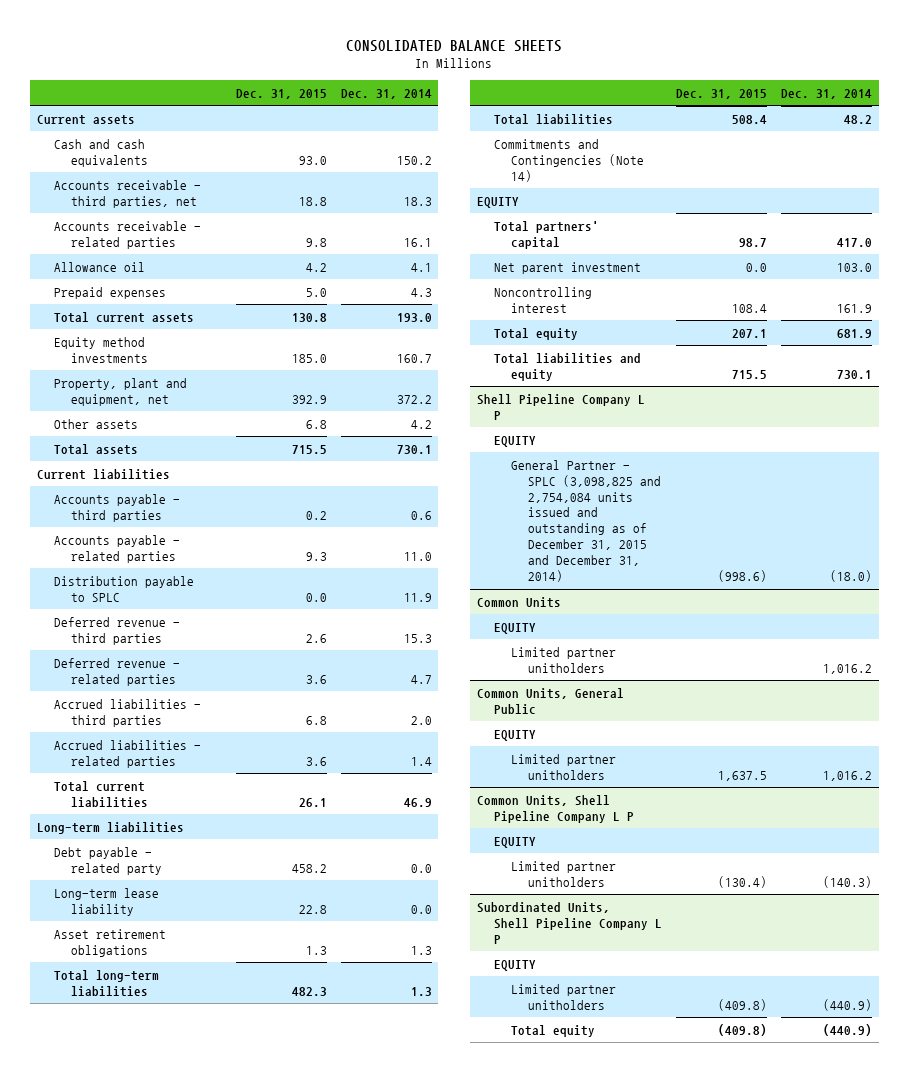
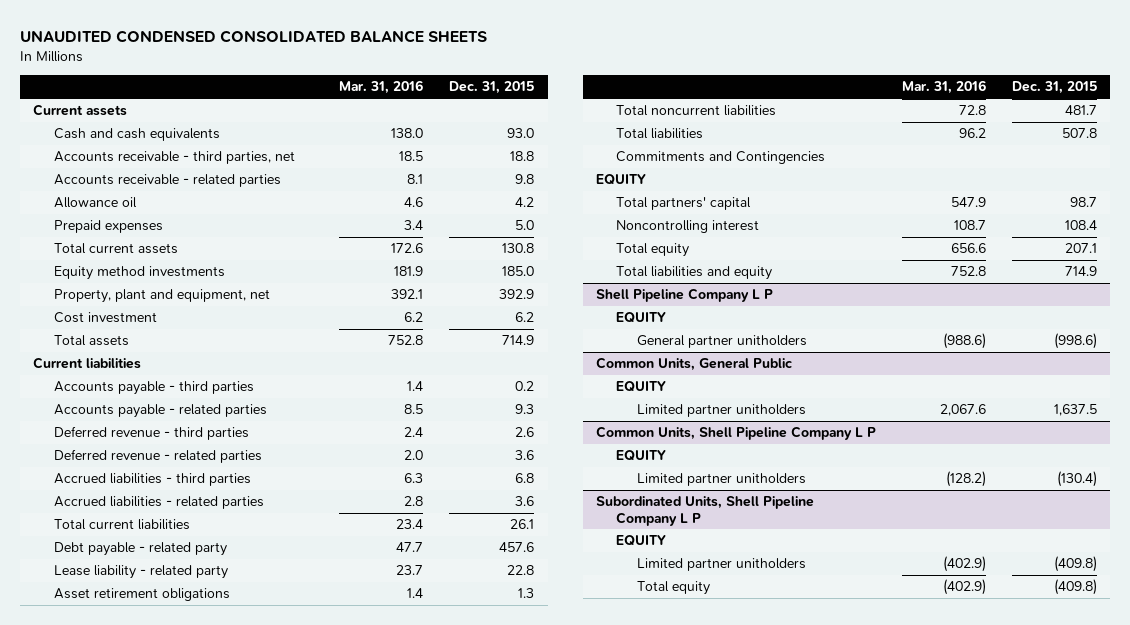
[346,40,563,53] CONSOLIDATED BALANCE SHEETS -> [20,29,488,43] UNAUDITED CONDENSED CONSOLIDATED BALANCE SHEETS
[340,88,432,99] Dec. 31, 2014 -> none
none -> [339,80,424,95] Mar. 31, 2016
[54,418,139,429] Other assets -> none
none -> [53,312,157,324] Cost investment
[291,444,327,454] 715.5 -> [502,335,535,346] 714.9
[54,575,195,602] Distribution payable to SPLC -> none
[37,821,185,834] Long-term liabilities -> none
[291,863,327,873] 458.2 -> [499,542,535,553] 457.6
[54,887,160,916] Long-term lease liability -> [53,565,228,580] Lease liability - related party
[54,969,160,997] Total long-term liabilities -> [616,105,777,117] Total noncurrent liabilities
[291,986,327,996] 482.3 -> [1065,105,1098,116] 481.7
[732,114,768,124] 508.4 -> [1062,128,1098,139] 507.8
[494,138,645,182] Commitments and Contingencies (Note 14) -> [616,151,826,165] Commitments and Contingencies
[494,261,642,274] Net parent investment -> none
[732,369,768,379] 715.5 -> [1065,266,1098,277] 714.9
[477,596,562,608] Common Units -> none
[494,622,537,634] EQUITY -> none
[511,646,617,673] Limited partner unitholders -> none
[511,459,662,583] General Partner - SPLC (3,098,825 and 2,754,084 units issued and outstanding as of December 31, 2015 and December 31, 2014) -> [636,335,807,349] General partner unitholders

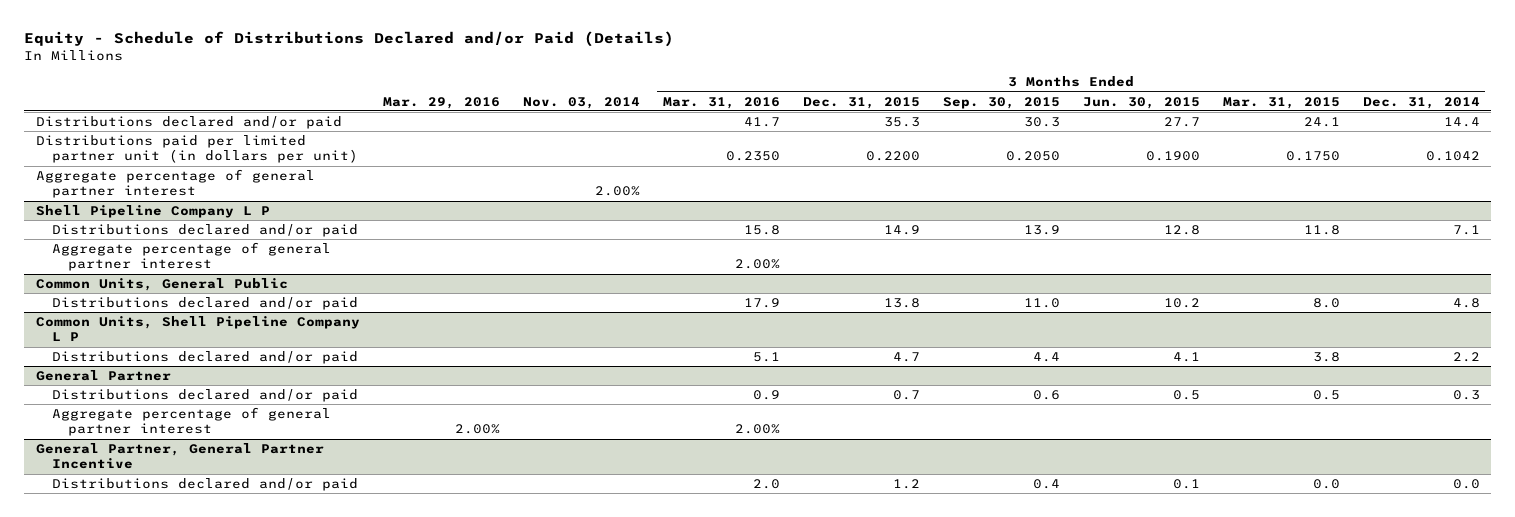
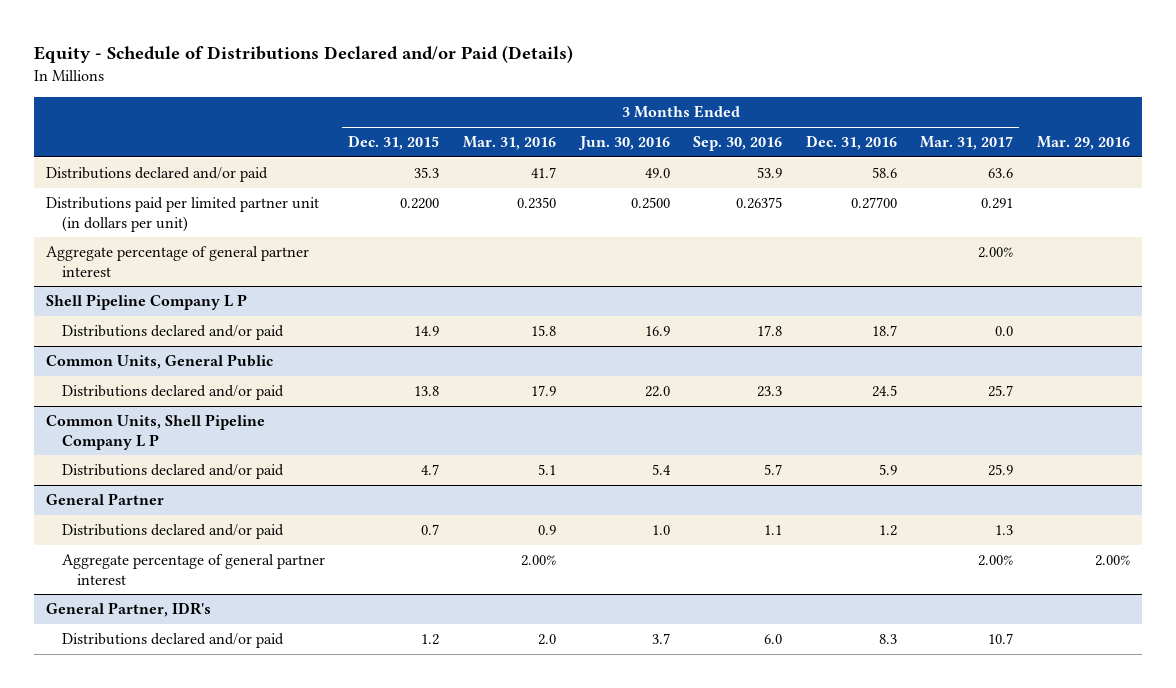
[522,96,640,109] Nov. 03, 2014 -> none
[942,96,1060,109] Sep. 30, 2015 -> none
[1082,96,1200,109] Jun. 30, 2015 -> none
[1222,96,1340,109] Mar. 31, 2015 -> none
[1362,96,1480,109] Dec. 31, 2014 -> none
none -> [577,136,670,151] Jun. 30, 2016
none -> [693,136,783,152] Sep. 30, 2016
none -> [805,135,897,151] Dec. 31, 2016
none -> [920,136,1014,151] Mar. 31, 2017
[51,241,331,272] Aggregate percentage of general partner interest -> none
[35,442,324,470] General Partner, General Partner Incentive -> none
none -> [46,602,212,618] General Partner, IDR's

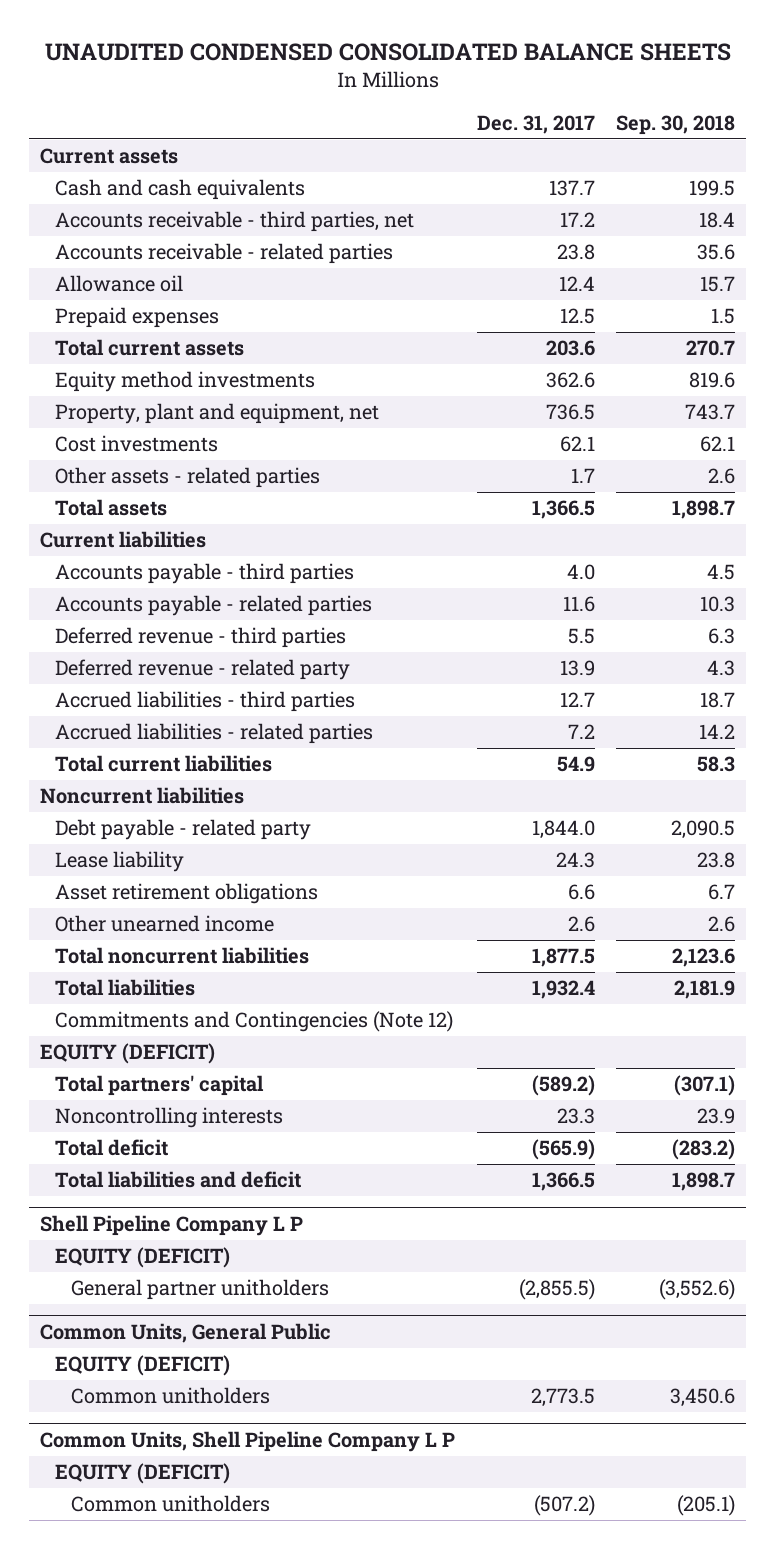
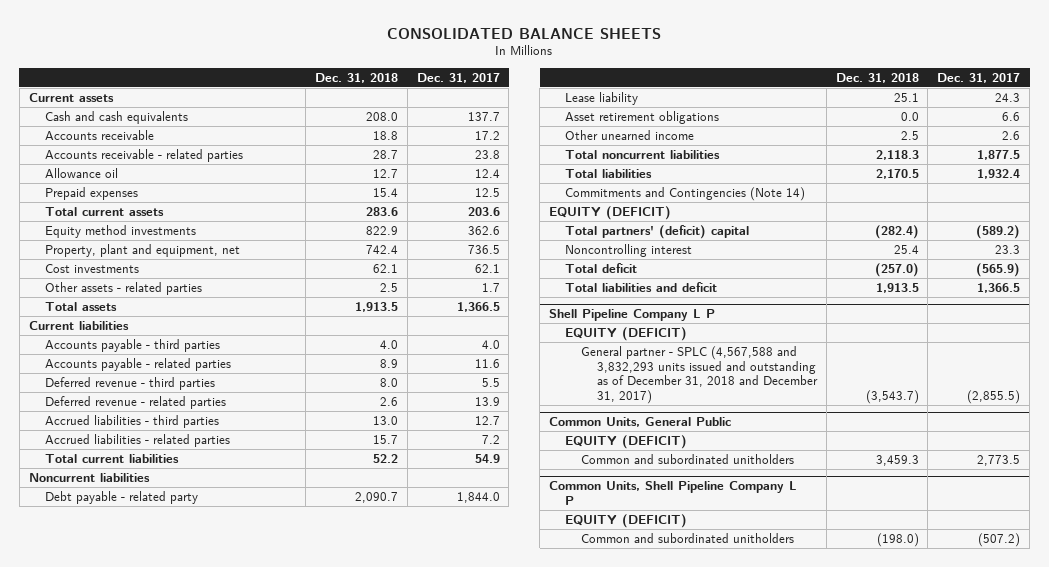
[44,42,731,61] UNAUDITED CONDENSED CONSOLIDATED BALANCE SHEETS -> [387,27,662,39] CONSOLIDATED BALANCE SHEETS
[616,115,736,136] Sep. 30, 2018 -> none
none -> [314,72,398,83] Dec. 31, 2018
[55,211,415,233] Accounts receivable - third parties, net -> [44,129,154,140] Accounts receivable
[55,659,351,681] Deferred revenue - related party -> [44,395,226,409] Deferred revenue - related parties
[55,1011,454,1033] Commitments and Contingencies (Note 12) -> [565,186,806,201] Commitments and Contingencies (Note 14)
[55,1075,265,1097] Total partners' capital -> [565,224,750,239] Total partners' (deficit) capital
[55,1107,284,1129] Noncontrolling interests -> [565,243,693,257] Noncontrolling interest
[70,1279,329,1301] General partner unitholders -> [581,345,818,405] General partner - SPLC (4,567,588 and 3,832,293 units issued and outstanding as of December 31, 2018 and December 31, 2017)
[70,1387,270,1405] Common unitholders -> [581,453,795,464] Common and subordinated unitholders
[70,1495,270,1513] Common unitholders -> [581,532,795,543] Common and subordinated unitholders

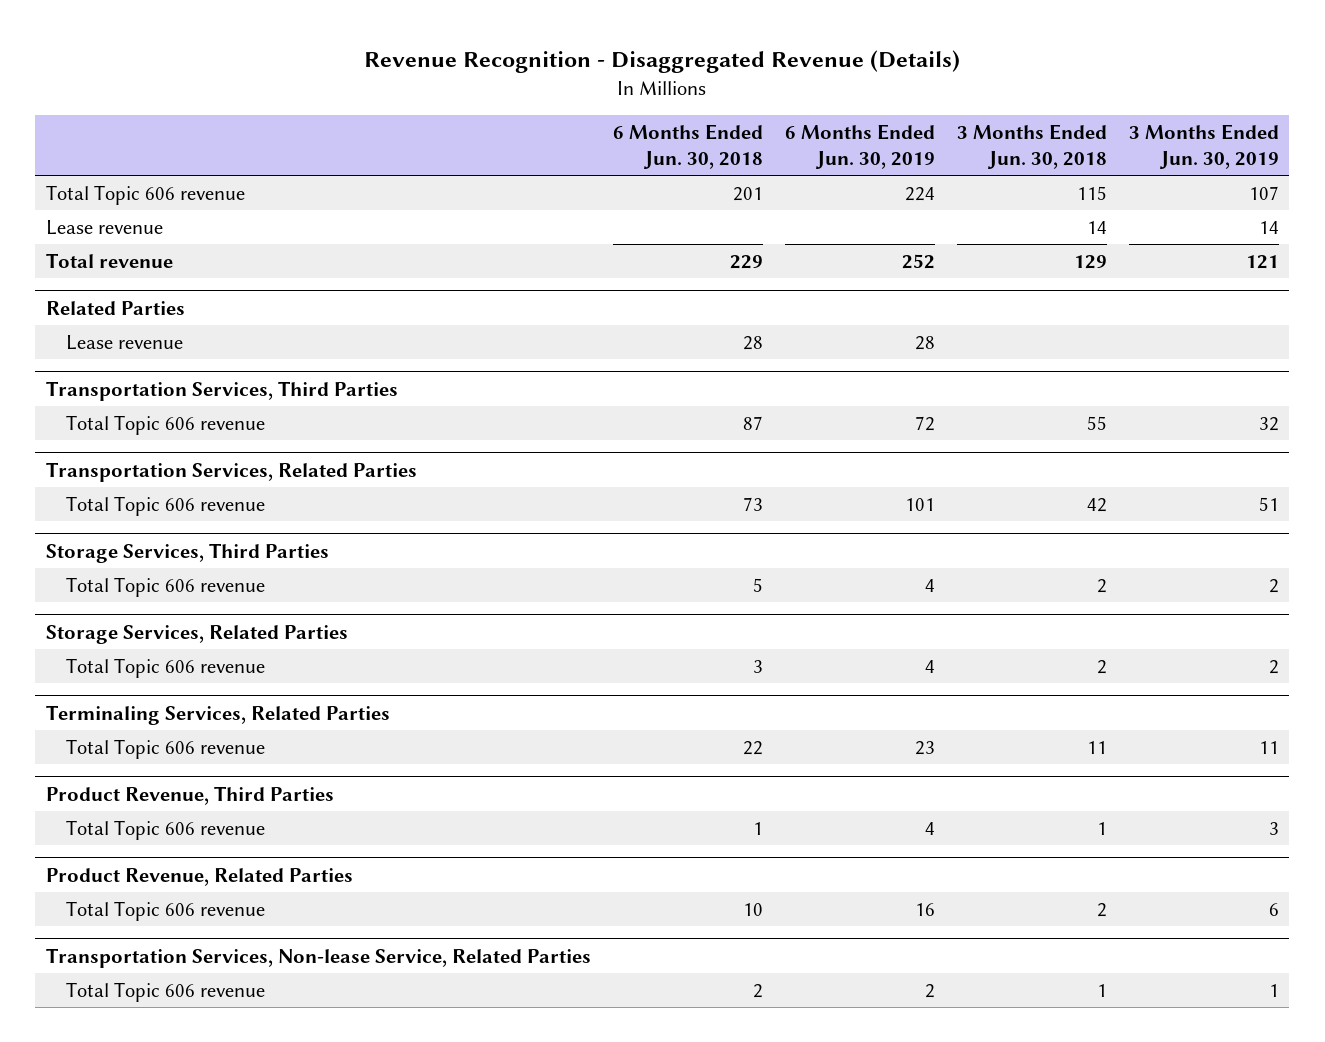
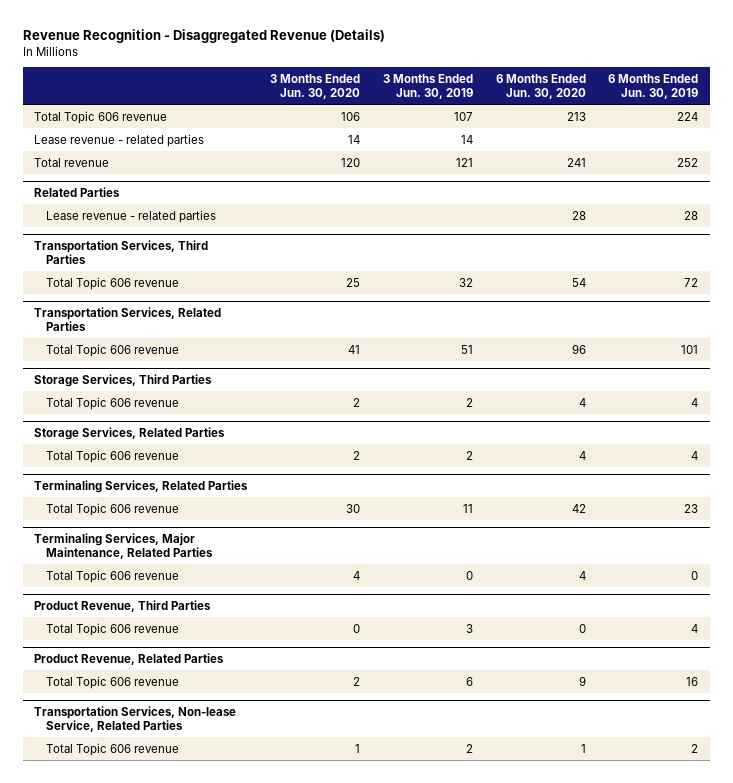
[613,123,764,169] 6 Months Ended Jun. 30, 2018 -> none
[956,123,1107,169] 3 Months Ended Jun. 30, 2018 -> none
none -> [270,73,361,99] 3 Months Ended Jun. 30, 2020
none -> [495,73,586,99] 6 Months Ended Jun. 30, 2020
[46,219,164,235] Lease revenue -> [34,133,205,147] Lease revenue - related parties
[66,334,184,350] Lease revenue -> [46,209,217,223] Lease revenue - related parties
none -> [34,532,214,559] Terminaling Services, Major Maintenance, Related Parties
none -> [46,569,180,583] Total Topic 606 revenue
[1268,983,1279,997] 1 -> [465,743,473,753] 2

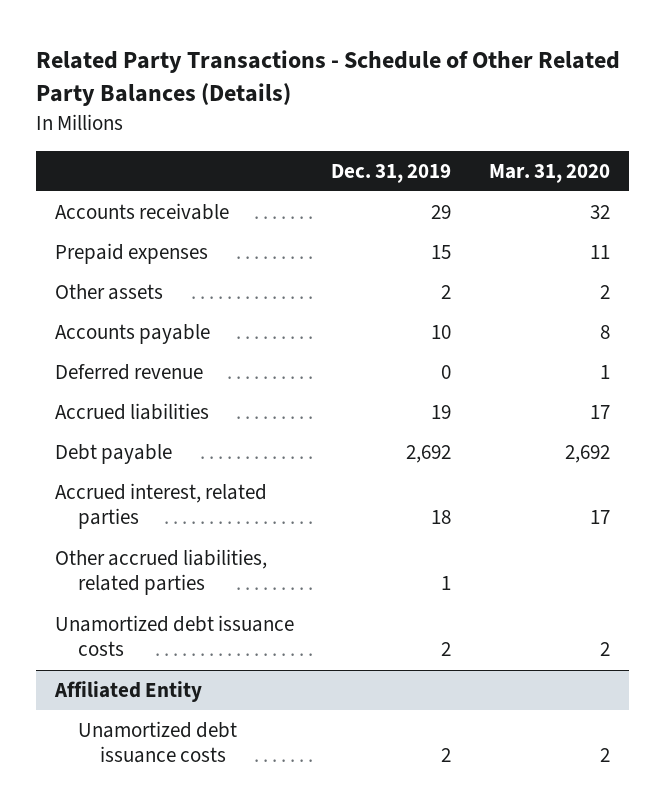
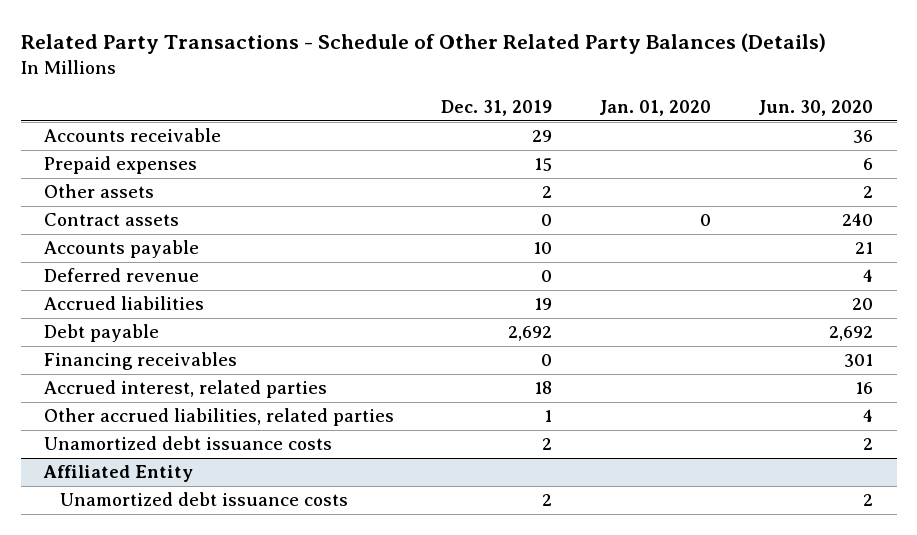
[489,163,611,183] Mar. 31, 2020 -> none
none -> [599,99,712,116] Jan. 01, 2020
none -> [758,99,874,116] Jun. 30, 2020
none -> [44,213,180,227] Contract assets
none -> [44,352,238,371] Financing receivables

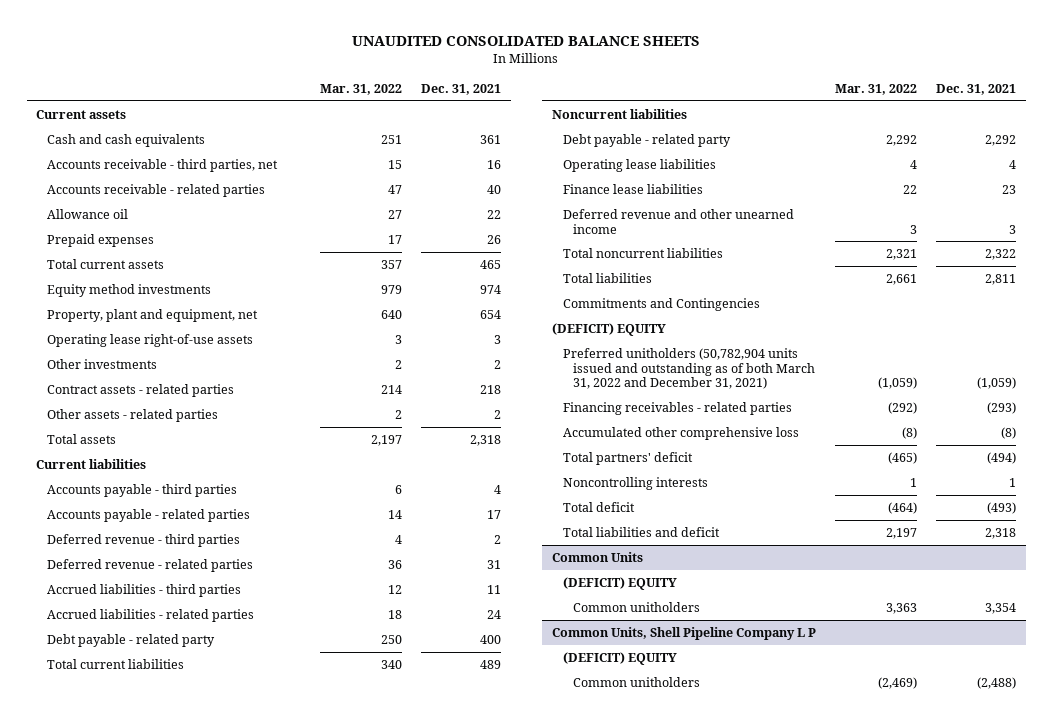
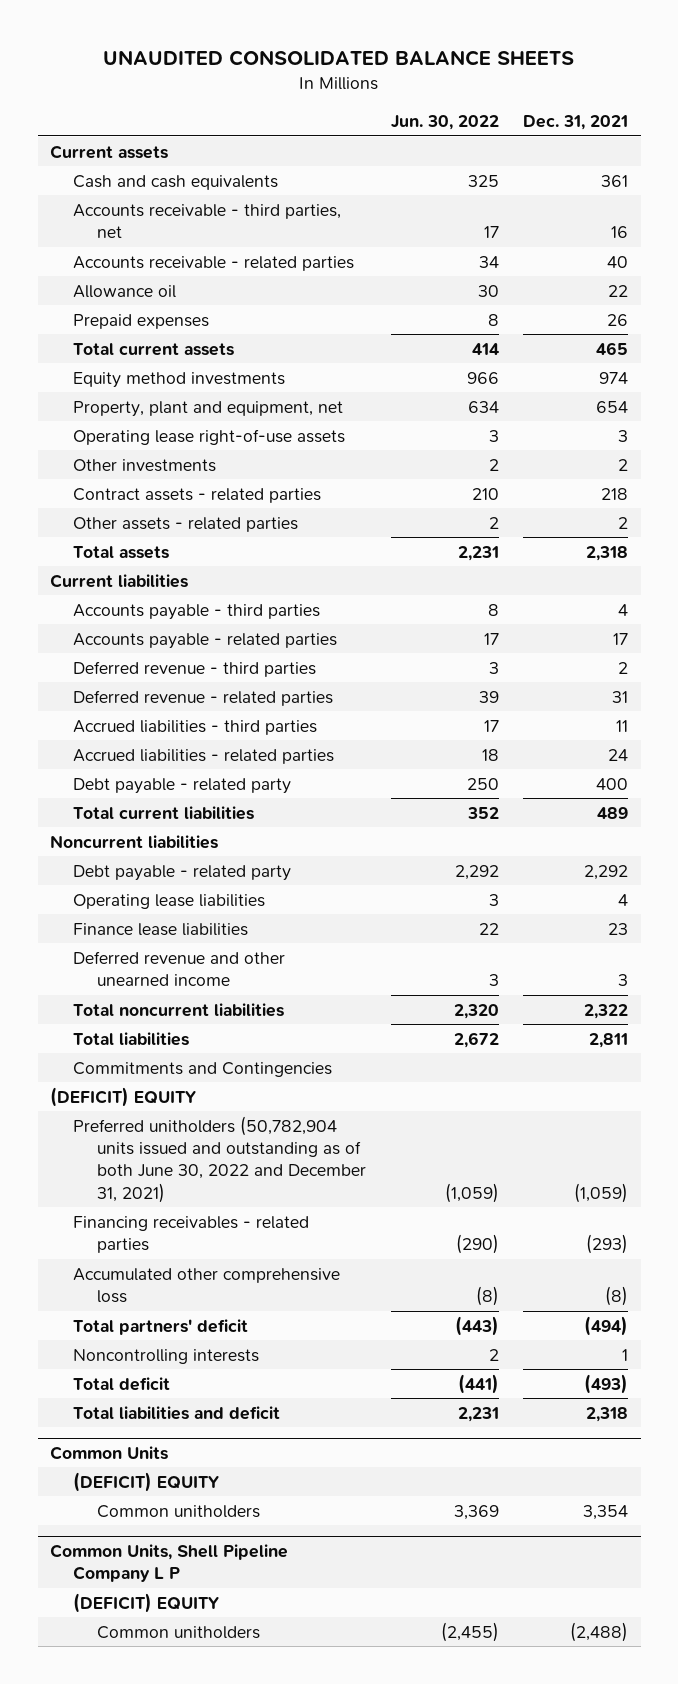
[319,84,402,96] Mar. 31, 2022 -> none
none -> [390,115,499,131] Jun. 30, 2022
[562,347,816,390] Preferred unitholders (50,782,904 units issued and outstanding as of both March 31, 2022 and December 31, 2021) -> [73,1115,366,1203] Preferred unitholders (50,782,904 units issued and outstanding as of both June 30, 2022 and December 31, 2021)

